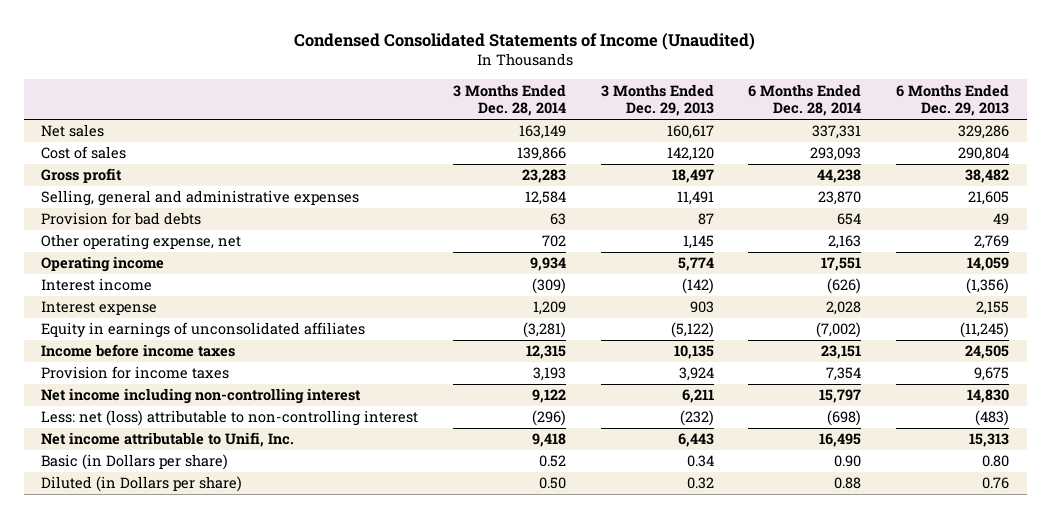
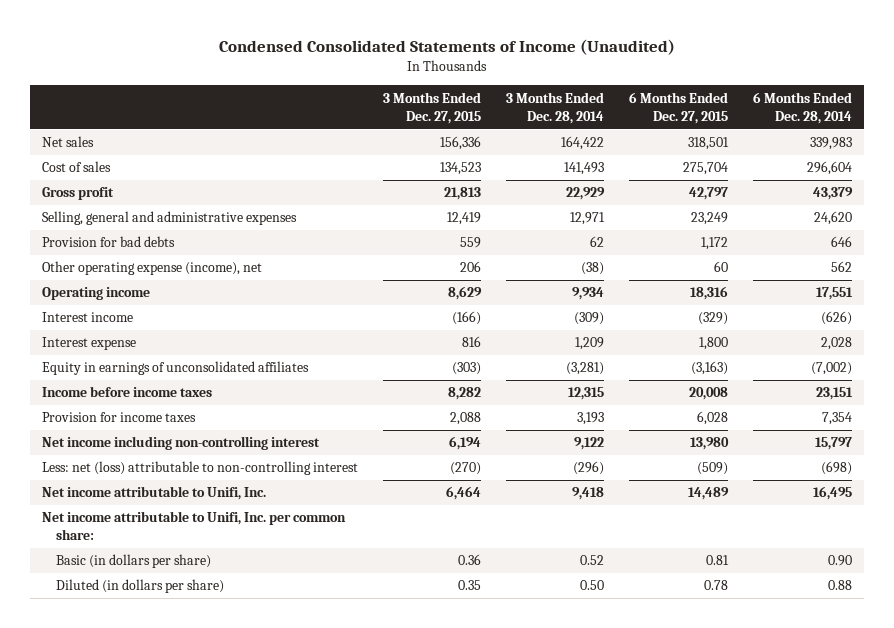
[600,83,714,117] 3 Months Ended Dec. 29, 2013 -> none
[896,83,1010,117] 6 Months Ended Dec. 29, 2013 -> none
none -> [383,91,482,124] 3 Months Ended Dec. 27, 2015
none -> [628,91,728,124] 6 Months Ended Dec. 27, 2015
[518,125,566,140] 163,149 -> [560,136,604,151] 164,422
[812,125,862,140] 337,331 -> [809,137,852,151] 339,983
[516,147,566,162] 139,866 -> [563,162,604,176] 141,493
[810,147,862,162] 293,093 -> [806,161,852,176] 296,604
[521,169,566,184] 23,283 -> [565,187,605,201] 22,929
[817,169,862,184] 44,238 -> [812,187,853,201] 43,379
[524,191,566,206] 12,584 -> [569,212,605,226] 12,971
[818,191,862,206] 23,870 -> [813,211,852,226] 24,620
[549,213,566,226] 63 -> [589,236,604,248] 62
[837,213,862,226] 654 -> [830,236,852,248] 646
[40,234,241,251] Other operating expense, net -> [42,261,263,276] Other operating expense (income), net
[541,235,566,248] 702 -> [580,262,604,276] (38)
[828,235,862,250] 2,163 -> [830,261,852,273] 562
none -> [42,511,347,541] Net income attributable to Unifi, Inc. per common share:
[40,454,228,471] Basic (in Dollars per share) -> [55,554,211,569] Basic (in dollars per share)
[40,476,242,493] Diluted (in Dollars per share) -> [55,579,224,594] Diluted (in dollars per share)

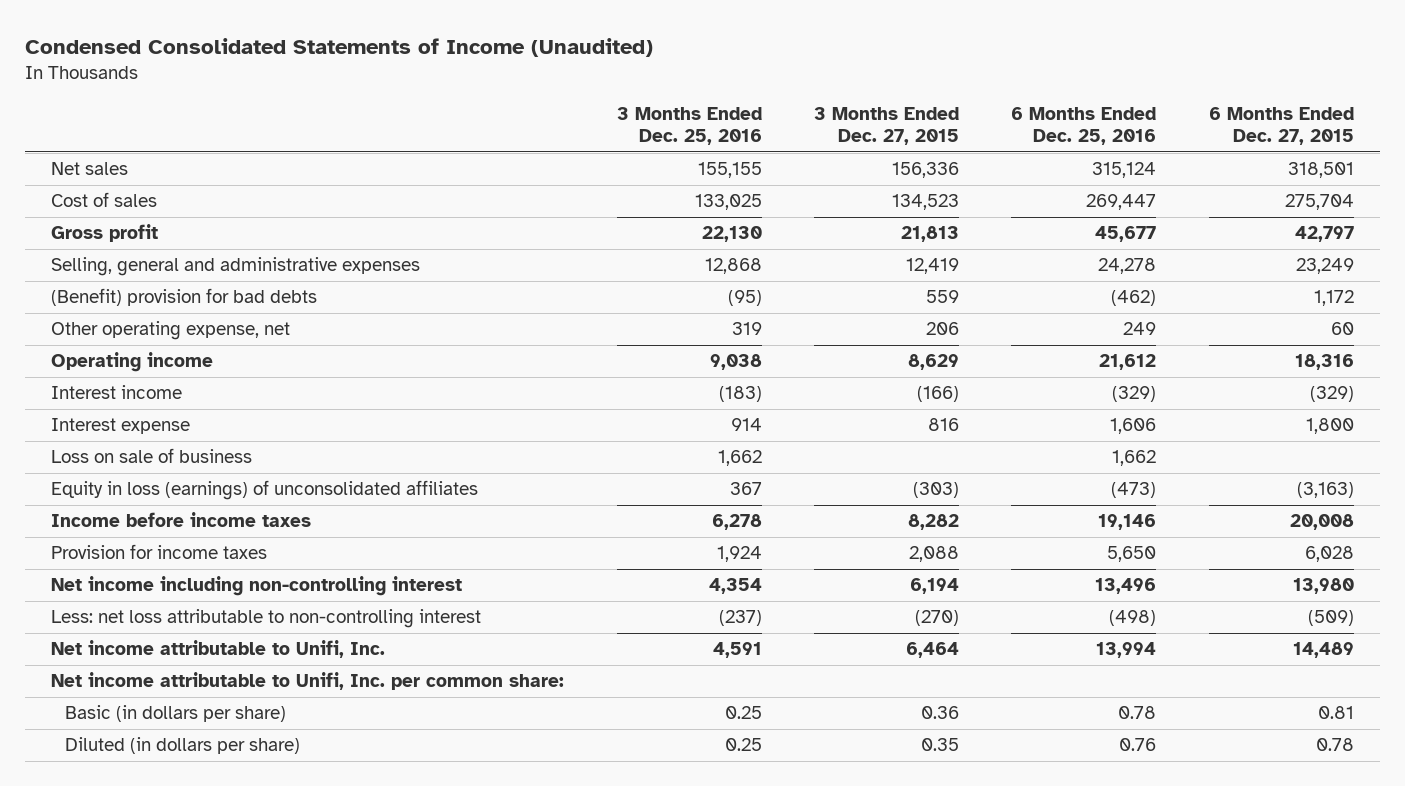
[505,91,604,124] 3 Months Ended Dec. 28, 2014 -> none
[752,91,852,124] 6 Months Ended Dec. 28, 2014 -> none
none -> [616,107,762,146] 3 Months Ended Dec. 25, 2016
none -> [1011,107,1157,146] 6 Months Ended Dec. 25, 2016
[42,236,176,248] Provision for bad debts -> [51,288,318,307] (Benefit) provision for bad debts
[42,261,263,276] Other operating expense (income), net -> [51,321,291,341] Other operating expense, net
none -> [51,448,253,464] Loss on sale of business
[42,361,310,376] Equity in earnings of unconsolidated affiliates -> [51,480,479,501] Equity in loss (earnings) of unconsolidated affiliates
[42,461,359,476] Less: net (loss) attributable to non-controlling interest -> [51,609,482,629] Less: net loss attributable to non-controlling interest

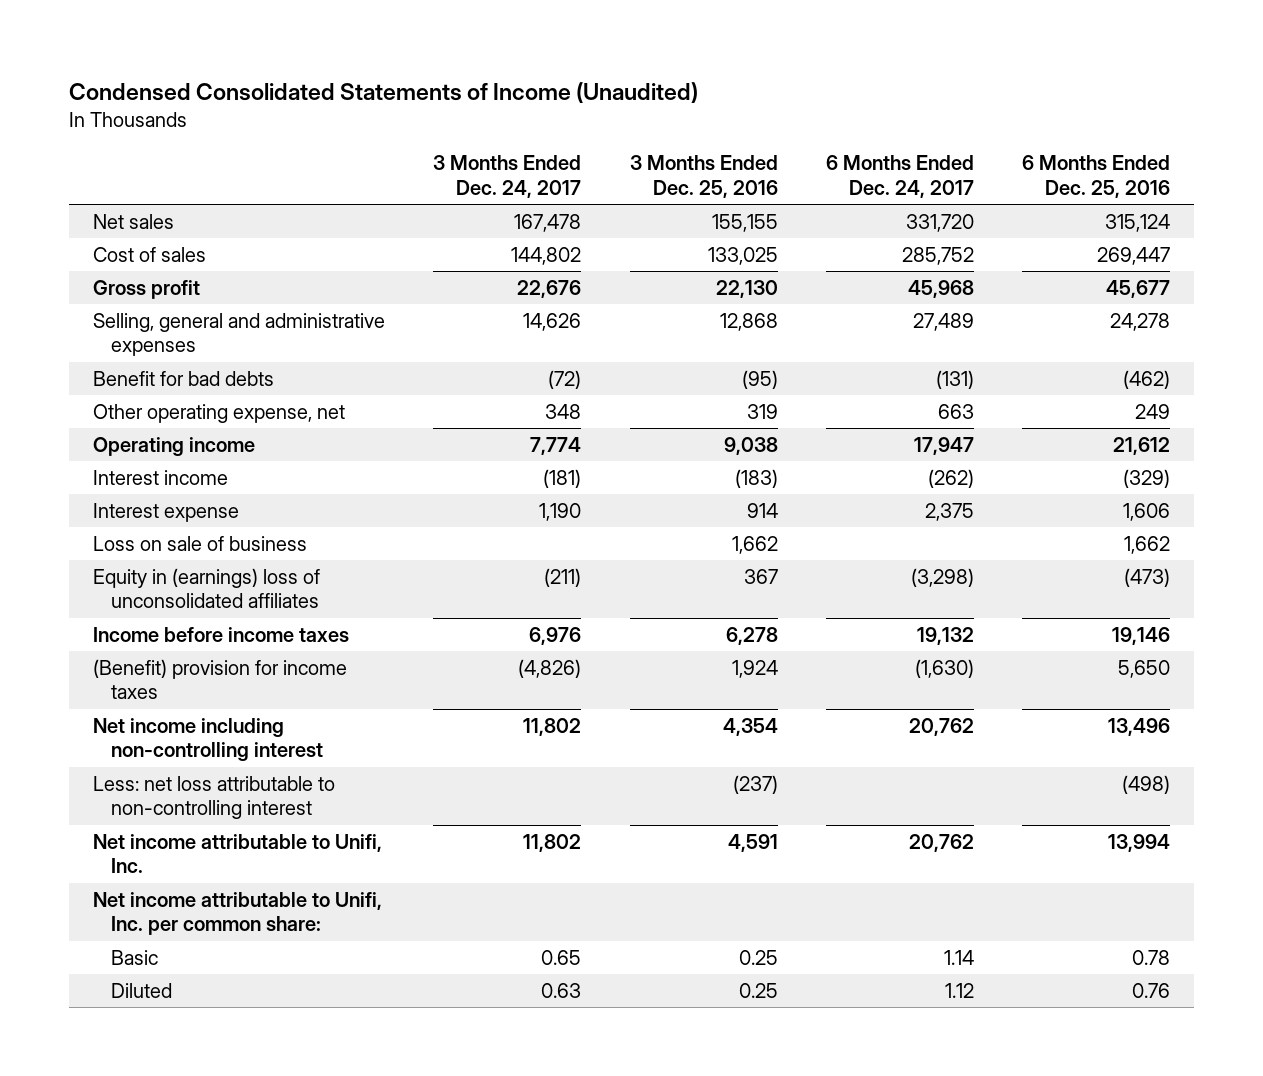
[813,107,959,146] 3 Months Ended Dec. 27, 2015 -> none
[1208,107,1354,146] 6 Months Ended Dec. 27, 2015 -> none
none -> [433,155,582,198] 3 Months Ended Dec. 24, 2017
none -> [825,155,974,198] 6 Months Ended Dec. 24, 2017
[51,288,318,307] (Benefit) provision for bad debts -> [93,370,275,386] Benefit for bad debts
[51,480,479,501] Equity in loss (earnings) of unconsolidated affiliates -> [93,567,321,609] Equity in (earnings) loss of unconsolidated affiliates
[51,544,268,560] Provision for income taxes -> [93,658,348,700] (Benefit) provision for income taxes
[65,705,287,723] Basic (in dollars per share) -> [110,949,158,965] Basic
[65,737,301,755] Diluted (in dollars per share) -> [110,982,172,998] Diluted

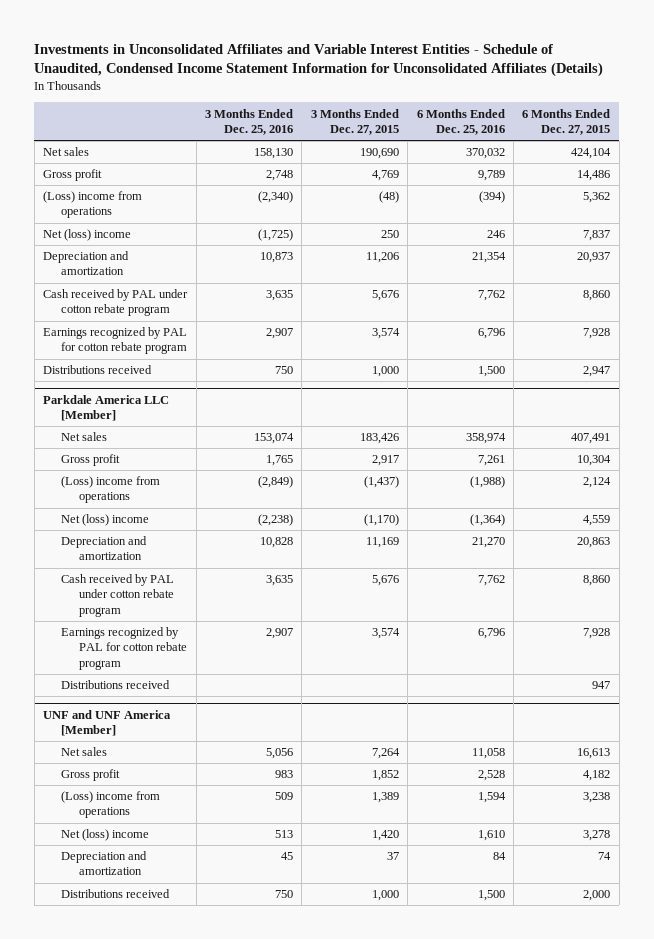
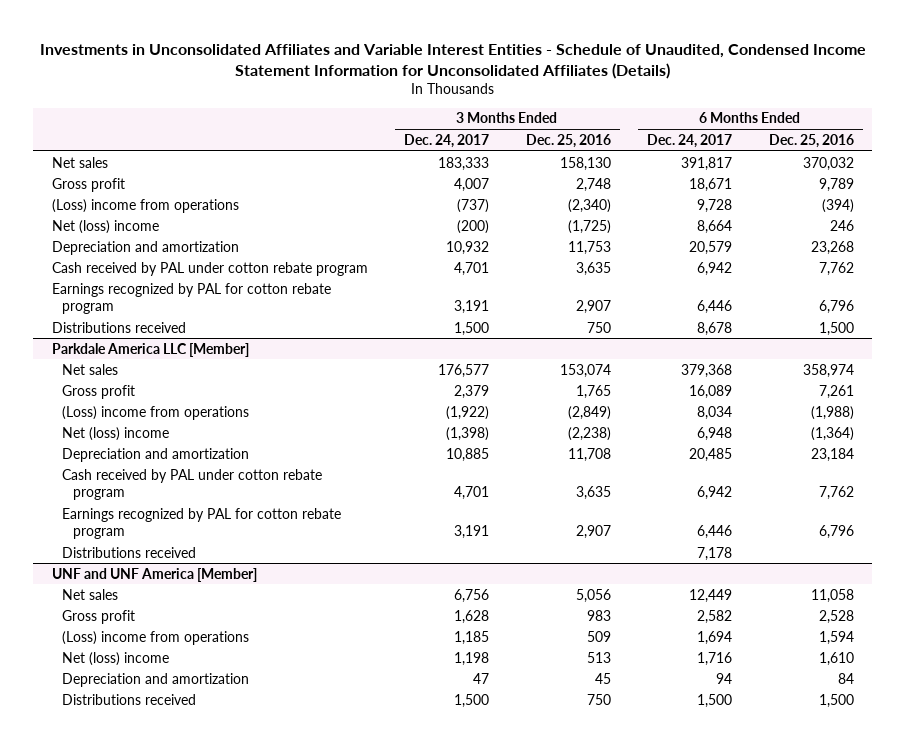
[310,108,399,135] 3 Months Ended Dec. 27, 2015 -> none
[522,108,611,135] 6 Months Ended Dec. 27, 2015 -> none
none -> [404,133,490,148] Dec. 24, 2017
none -> [647,133,733,148] Dec. 24, 2017
[260,252,294,264] 10,873 -> [567,240,611,255] 11,753
[471,252,506,264] 21,354 -> [810,240,854,255] 23,268
[260,537,294,549] 10,828 -> [567,447,611,462] 11,708
[471,537,505,549] 21,270 -> [810,447,854,462] 23,184

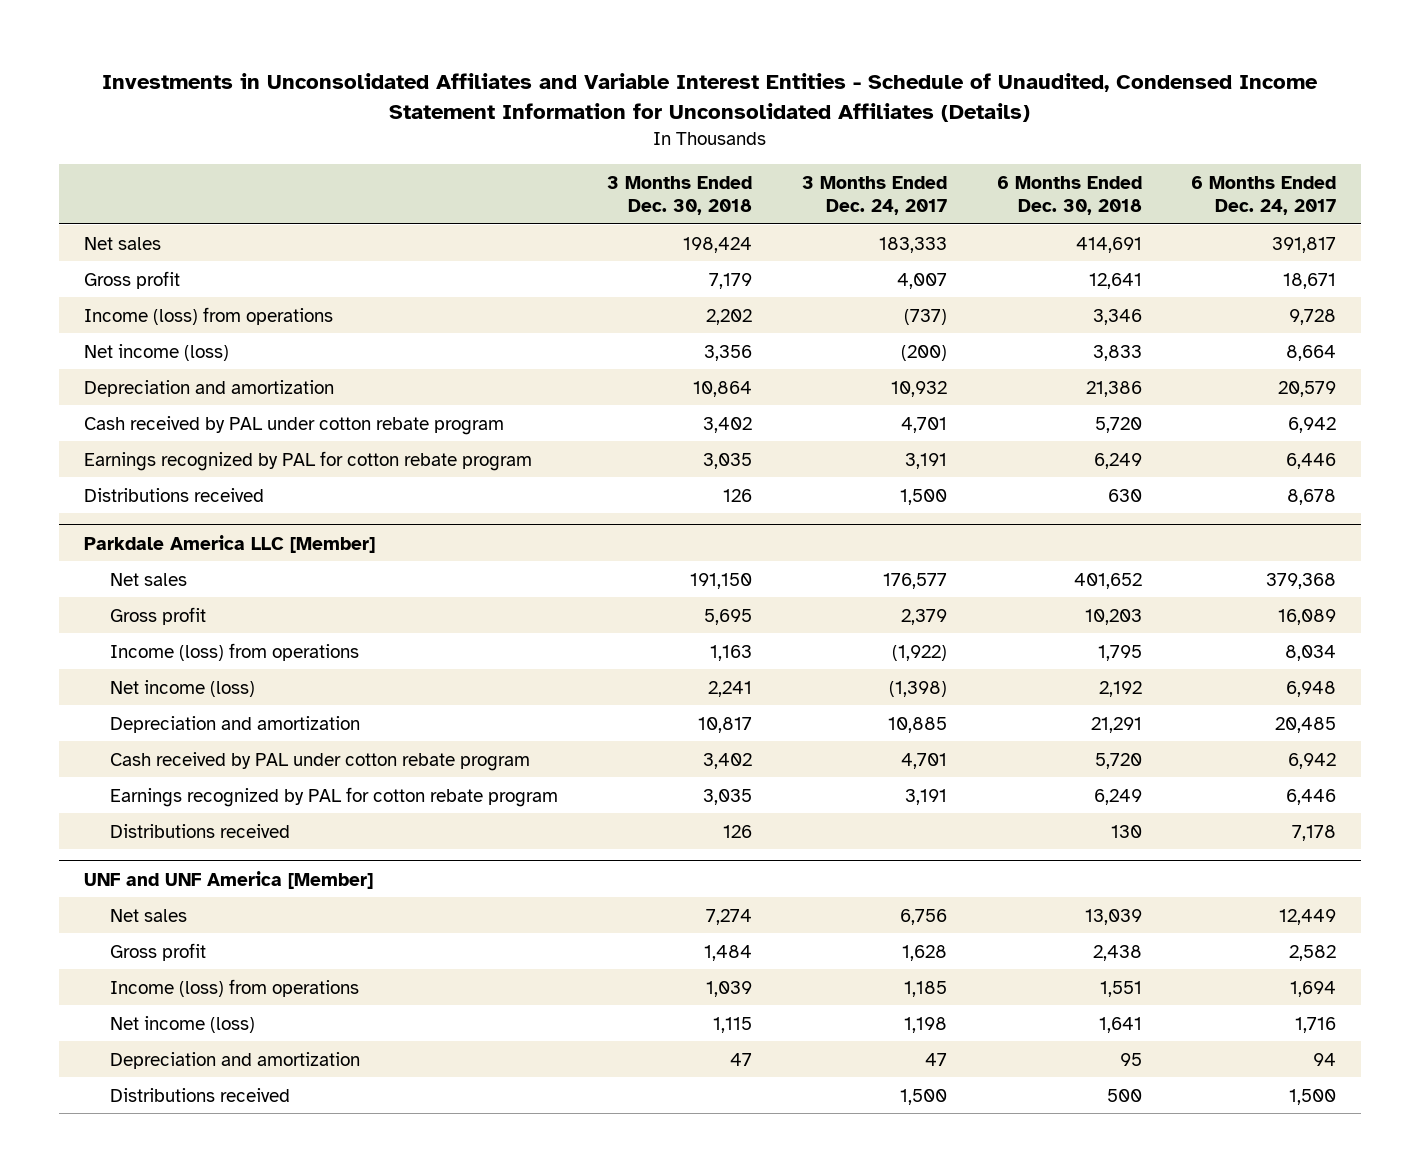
[525,133,611,148] Dec. 25, 2016 -> none
[768,133,854,148] Dec. 25, 2016 -> none
none -> [607,175,753,216] 3 Months Ended Dec. 30, 2018
none -> [996,175,1142,216] 6 Months Ended Dec. 30, 2018
[51,198,239,213] (Loss) income from operations -> [83,306,333,325] Income (loss) from operations
[51,219,159,234] Net (loss) income -> [83,343,229,361] Net income (loss)
[62,405,250,420] (Loss) income from operations -> [109,642,359,661] Income (loss) from operations
[62,426,170,441] Net (loss) income -> [109,679,255,697] Net income (loss)
[62,630,250,645] (Loss) income from operations -> [109,978,359,997] Income (loss) from operations
[62,651,170,666] Net (loss) income -> [109,1015,255,1033] Net income (loss)

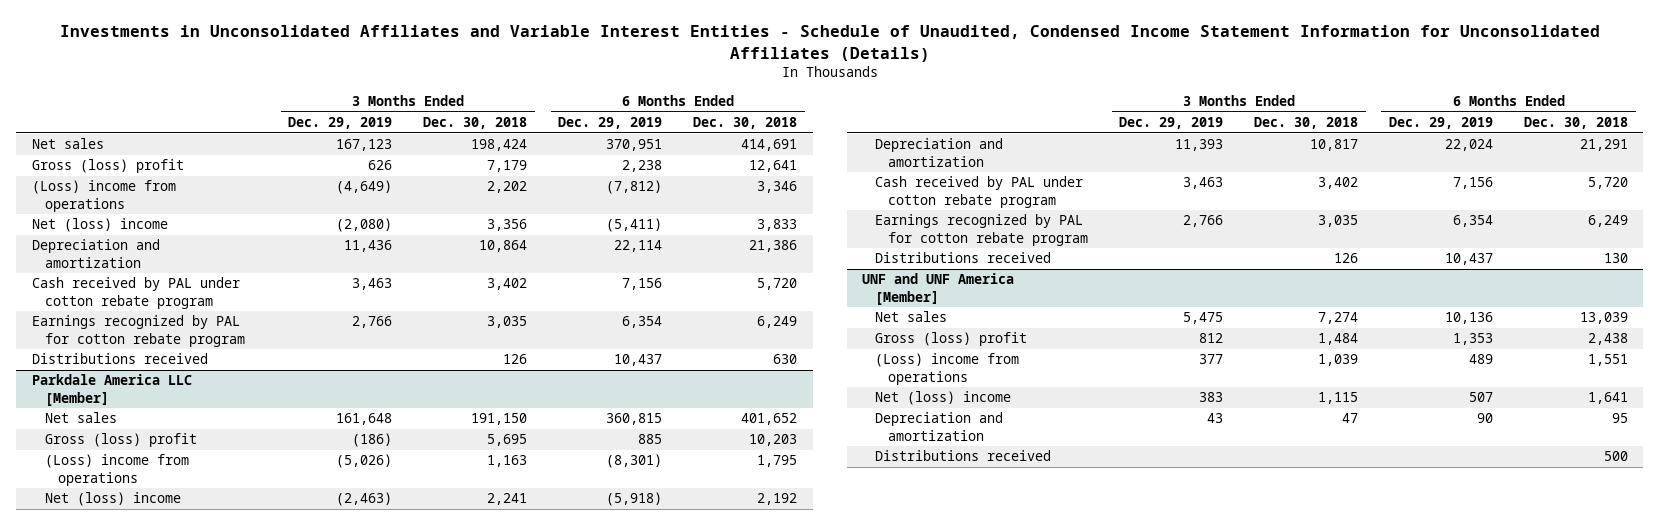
[801,175,947,216] 3 Months Ended Dec. 24, 2017 -> none
[1191,175,1337,216] 6 Months Ended Dec. 24, 2017 -> none
none -> [288,117,393,130] Dec. 29, 2019
none -> [558,117,663,130] Dec. 29, 2019
[83,270,180,289] Gross profit -> [31,159,184,174] Gross (loss) profit
[83,306,333,325] Income (loss) from operations -> [31,180,176,212] (Loss) income from operations
[83,343,229,361] Net income (loss) -> [31,218,168,233] Net (loss) income
[109,606,206,625] Gross profit -> [44,433,197,448] Gross (loss) profit
[109,642,359,661] Income (loss) from operations -> [44,454,189,486] (Loss) income from operations
[109,679,255,697] Net income (loss) -> [44,492,181,507] Net (loss) income
[109,942,206,961] Gross profit -> [875,332,1028,347] Gross (loss) profit
[109,978,359,997] Income (loss) from operations -> [875,353,1020,385] (Loss) income from operations
[109,1015,255,1033] Net income (loss) -> [875,391,1012,406] Net (loss) income

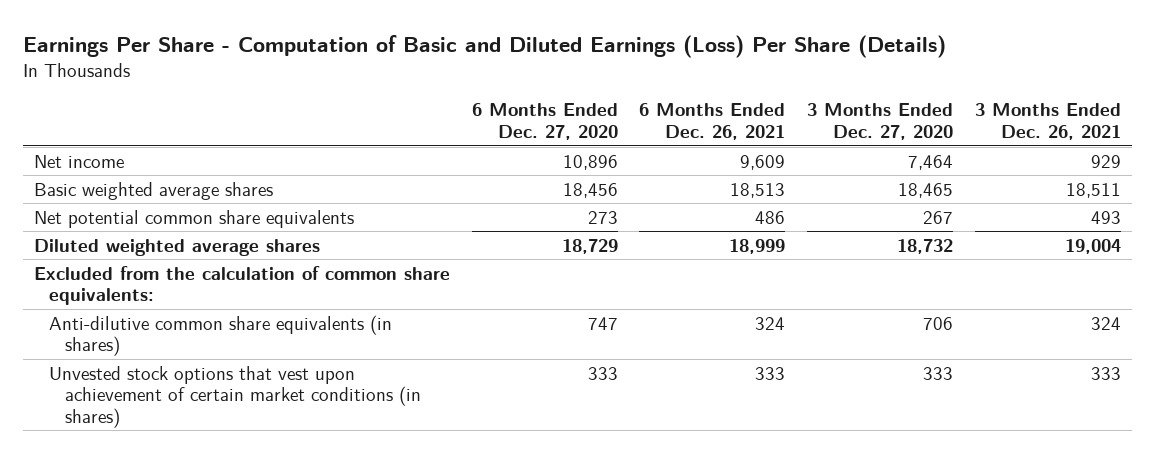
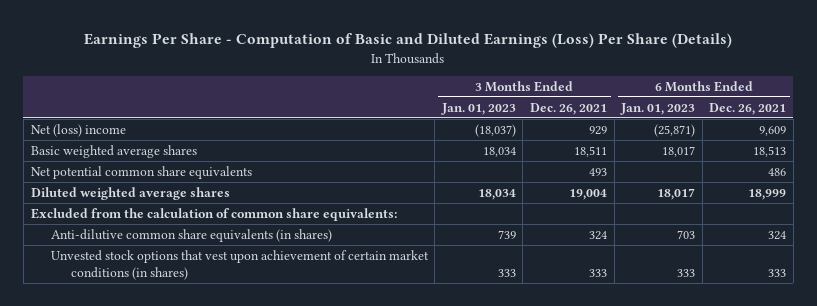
[471,103,618,140] 6 Months Ended Dec. 27, 2020 -> none
[807,103,954,140] 3 Months Ended Dec. 27, 2020 -> none
none -> [440,102,516,115] Jan. 01, 2023
none -> [620,102,696,115] Jan. 01, 2023
[33,154,124,168] Net income -> [30,123,126,137] Net (loss) income

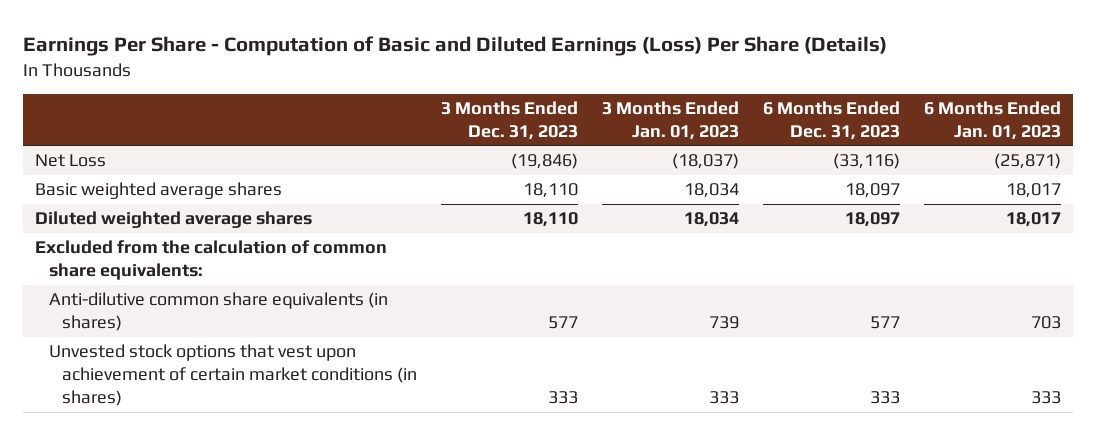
[530,102,608,115] Dec. 26, 2021 -> none
[709,102,787,115] Dec. 26, 2021 -> none
none -> [441,100,579,140] 3 Months Ended Dec. 31, 2023
none -> [762,100,900,140] 6 Months Ended Dec. 31, 2023
[30,123,126,137] Net (loss) income -> [35,154,107,168] Net Loss
[30,165,252,179] Net potential common share equivalents -> none

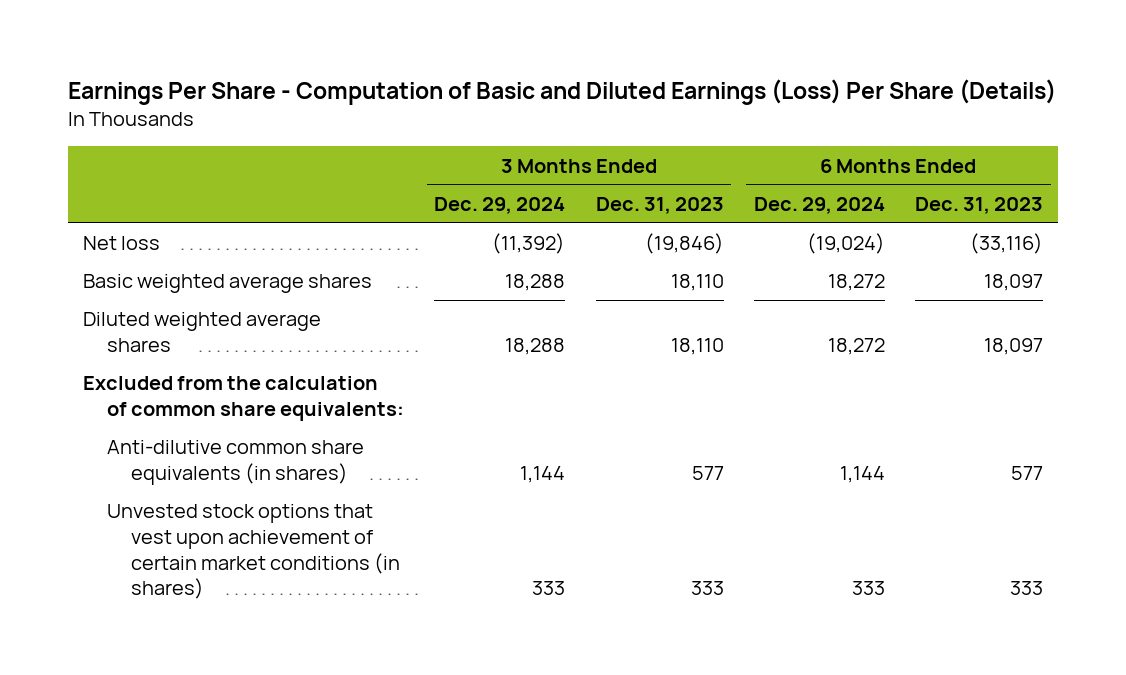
[602,100,740,140] 3 Months Ended Jan. 01, 2023 -> none
[923,100,1061,140] 6 Months Ended Jan. 01, 2023 -> none
none -> [434,196,566,214] Dec. 29, 2024
none -> [753,196,885,214] Dec. 29, 2024
[35,154,107,168] Net Loss -> [83,236,161,251] Net loss

